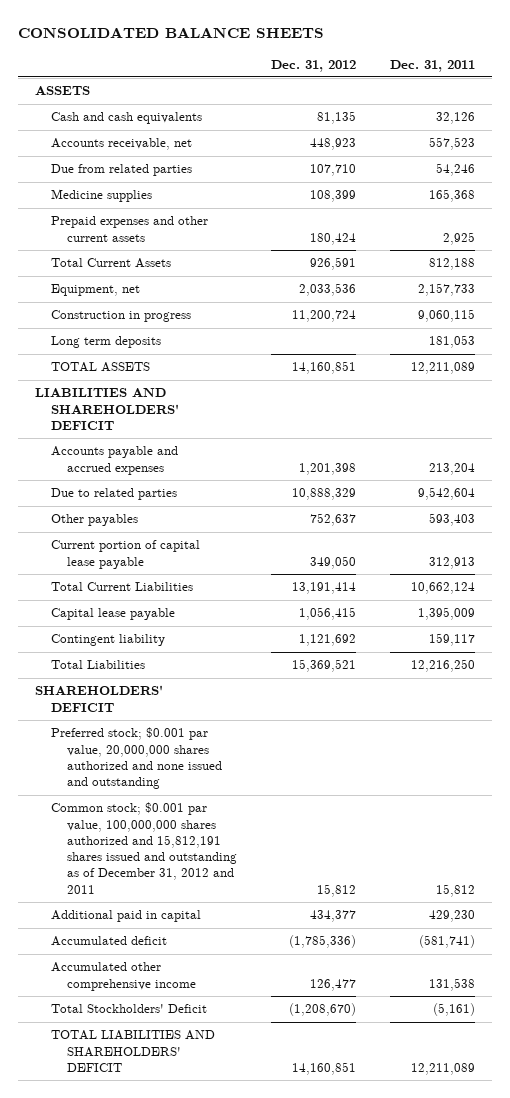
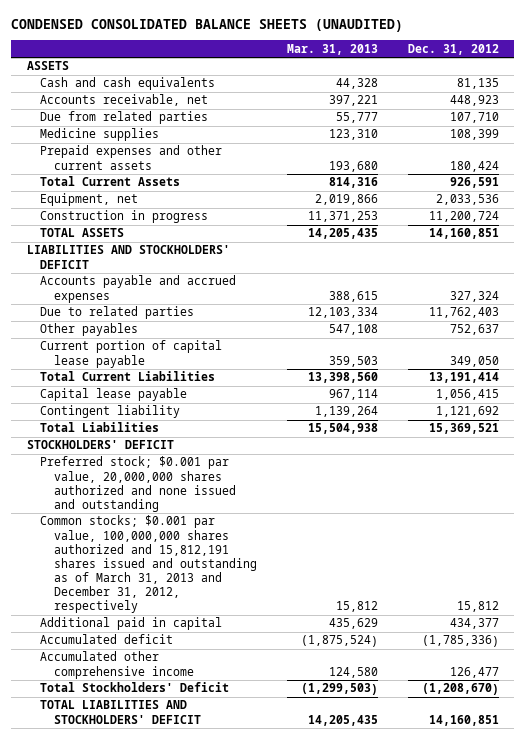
[17,27,324,39] CONSOLIDATED BALANCE SHEETS -> [11,18,404,32] CONDENSED CONSOLIDATED BALANCE SHEETS (UNAUDITED)
[390,59,476,72] Dec. 31, 2011 -> none
none -> [286,43,378,55] Mar. 31, 2013
[50,336,161,349] Long term deposits -> none
[34,388,179,430] LIABILITIES AND SHAREHOLDERS' DEFICIT -> [26,245,230,269] LIABILITIES AND STOCKHOLDERS' DEFICIT
[299,462,357,475] 1,201,398 -> [450,290,500,302] 327,324
[292,488,357,501] 10,888,329 -> [429,307,500,319] 11,762,403
[34,685,163,712] SHAREHOLDERS' DEFICIT -> [26,440,174,450] STOCKHOLDERS' DEFICIT
[50,802,238,894] Common stock; $0.001 par value, 100,000,000 shares authorized and 15,812,191 shares issued and outstanding as of December 31, 2012 and 2011 -> [40,515,257,614] Common stocks; $0.001 par value, 100,000,000 shares authorized and 15,812,191 shares issued and outstanding as of March 31, 2013 and December 31, 2012, respectively
[50,1030,215,1072] TOTAL LIABILITIES AND SHAREHOLDERS' DEFICIT -> [40,700,201,724] TOTAL LIABILITIES AND STOCKHOLDERS' DEFICIT

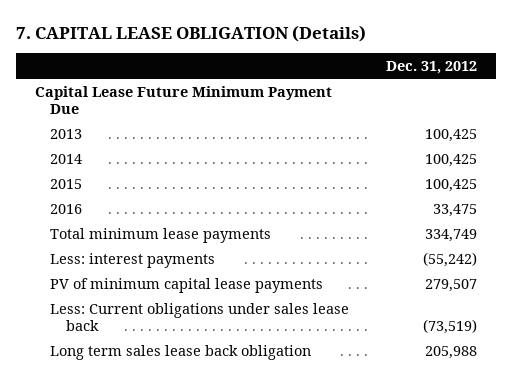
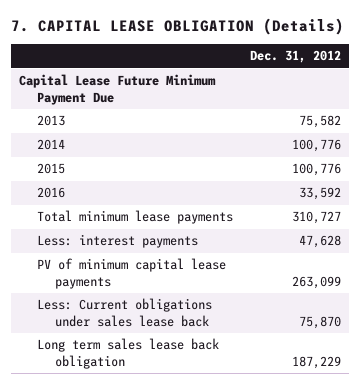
[425,128,478,142] 100,425 -> [298,115,341,129] 75,582
[425,153,478,167] 100,425 -> [291,139,341,153] 100,776
[425,178,478,192] 100,425 -> [291,163,341,177] 100,776
[433,203,478,217] 33,475 -> [298,187,341,201] 33,592
[425,228,478,242] 334,749 -> [291,211,341,225] 310,727
[423,251,478,267] (55,242) -> [298,235,341,249] 47,628
[425,278,478,292] 279,507 -> [291,275,341,289] 263,099
[423,319,478,335] (73,519) -> [298,315,341,329] 75,870
[425,345,478,359] 205,988 -> [291,355,341,369] 187,229

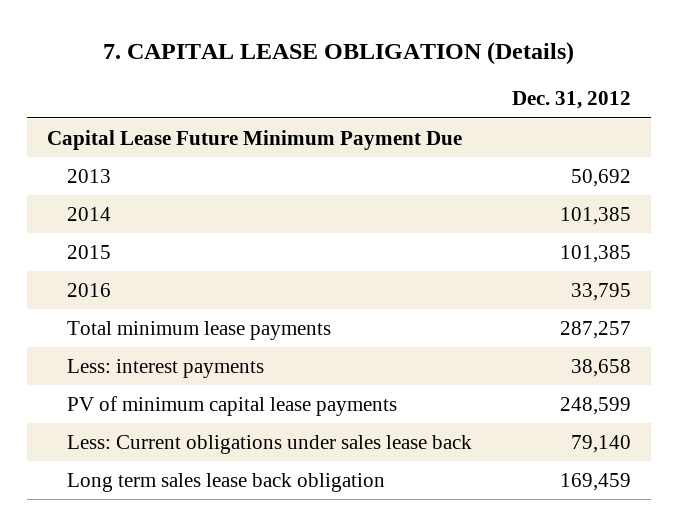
[298,115,341,129] 75,582 -> [571,168,632,187] 50,692
[291,139,341,153] 100,776 -> [560,206,632,225] 101,385
[291,163,341,177] 100,776 -> [560,244,632,263] 101,385
[298,187,341,201] 33,592 -> [571,282,632,301] 33,795
[291,211,341,225] 310,727 -> [560,320,632,339] 287,257
[298,235,341,249] 47,628 -> [571,358,632,377] 38,658
[291,275,341,289] 263,099 -> [560,396,632,415] 248,599
[298,315,341,329] 75,870 -> [571,434,632,453] 79,140
[291,355,341,369] 187,229 -> [560,472,632,491] 169,459

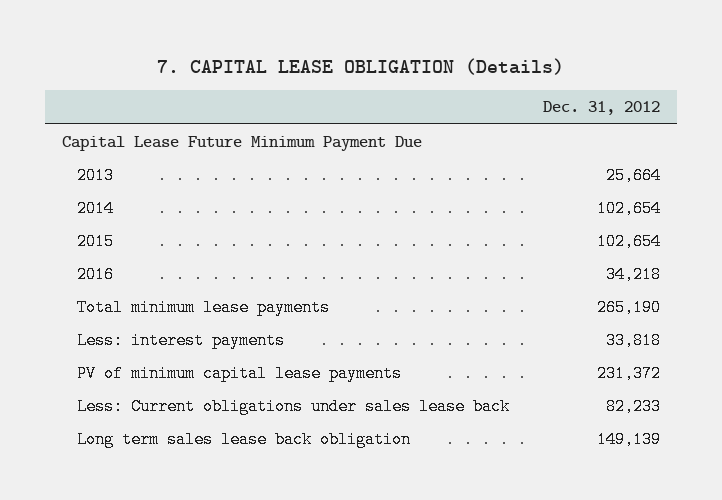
[571,168,632,187] 50,692 -> [606,167,662,185] 25,664
[560,206,632,225] 101,385 -> [597,200,662,218] 102,654
[560,244,632,263] 101,385 -> [597,233,662,251] 102,654
[571,282,632,301] 33,795 -> [606,266,662,284] 34,218
[560,320,632,339] 287,257 -> [597,299,662,317] 265,190
[571,358,632,377] 38,658 -> [606,332,662,350] 33,818
[560,396,632,415] 248,599 -> [597,365,662,383] 231,372
[571,434,632,453] 79,140 -> [606,398,662,416] 82,233
[560,472,632,491] 169,459 -> [597,431,662,449] 149,139

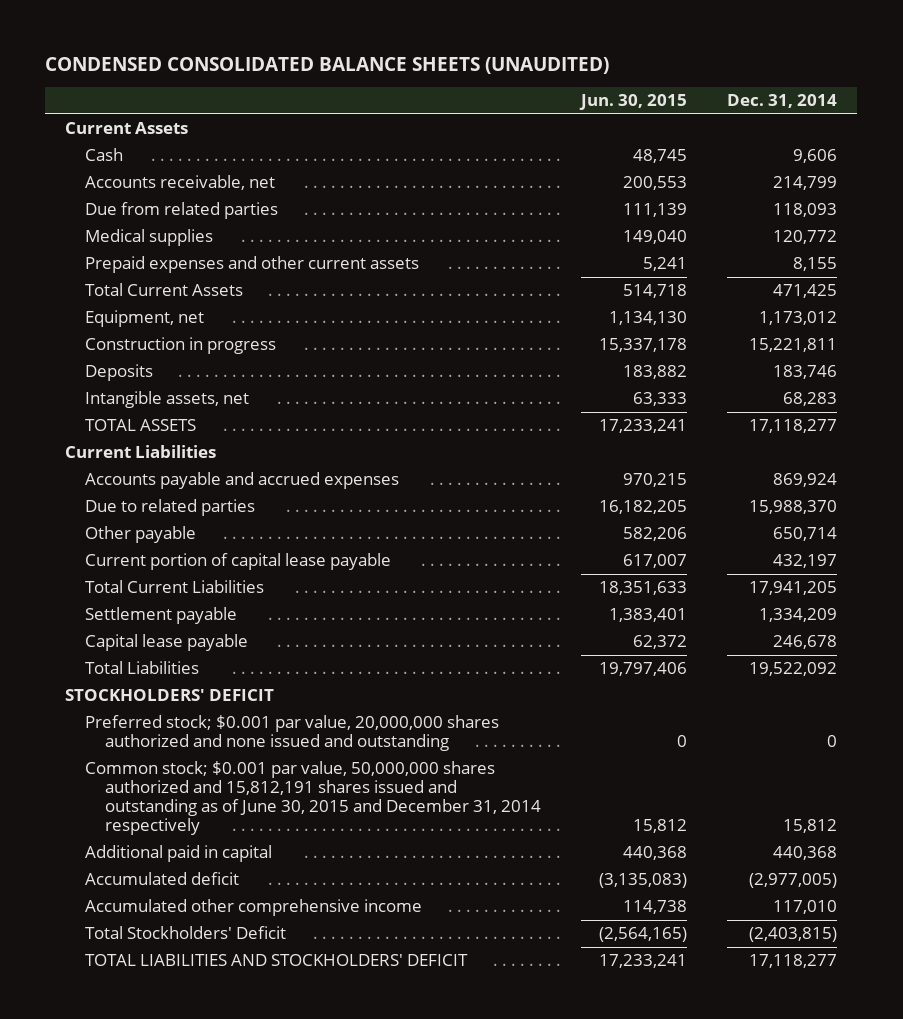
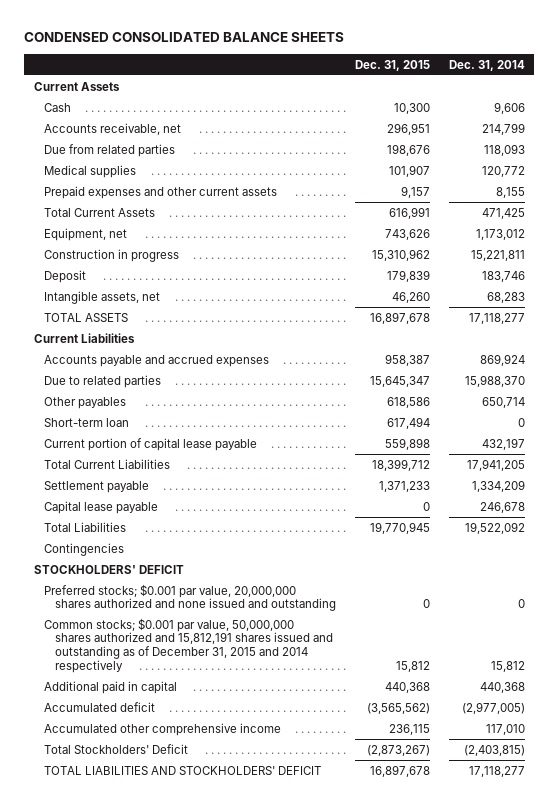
[45,56,610,74] CONDENSED CONSOLIDATED BALANCE SHEETS (UNAUDITED) -> [24,32,345,43] CONDENSED CONSOLIDATED BALANCE SHEETS
[579,94,688,111] Jun. 30, 2015 -> none
none -> [355,59,431,71] Dec. 31, 2015
[85,364,154,382] Deposits -> [44,269,87,283] Deposit
[85,526,197,544] Other payable -> [44,396,127,409] Other payables
none -> [44,417,130,427] Short-term loan
none -> [44,542,125,556] Contingencies
[85,715,500,752] Preferred stock; $0.001 par value, 20,000,000 shares authorized and none issued and outstanding -> [44,583,337,612] Preferred stocks; $0.001 par value, 20,000,000 shares authorized and none issued and outstanding
[85,761,542,836] Common stock; $0.001 par value, 50,000,000 shares authorized and 15,812,191 shares issued and outstanding as of June 30, 2015 and December 31, 2014 respectively -> [44,617,334,674] Common stocks; $0.001 par value, 50,000,000 shares authorized and 15,812,191 shares issued and outstanding as of December 31, 2015 and 2014 respectively

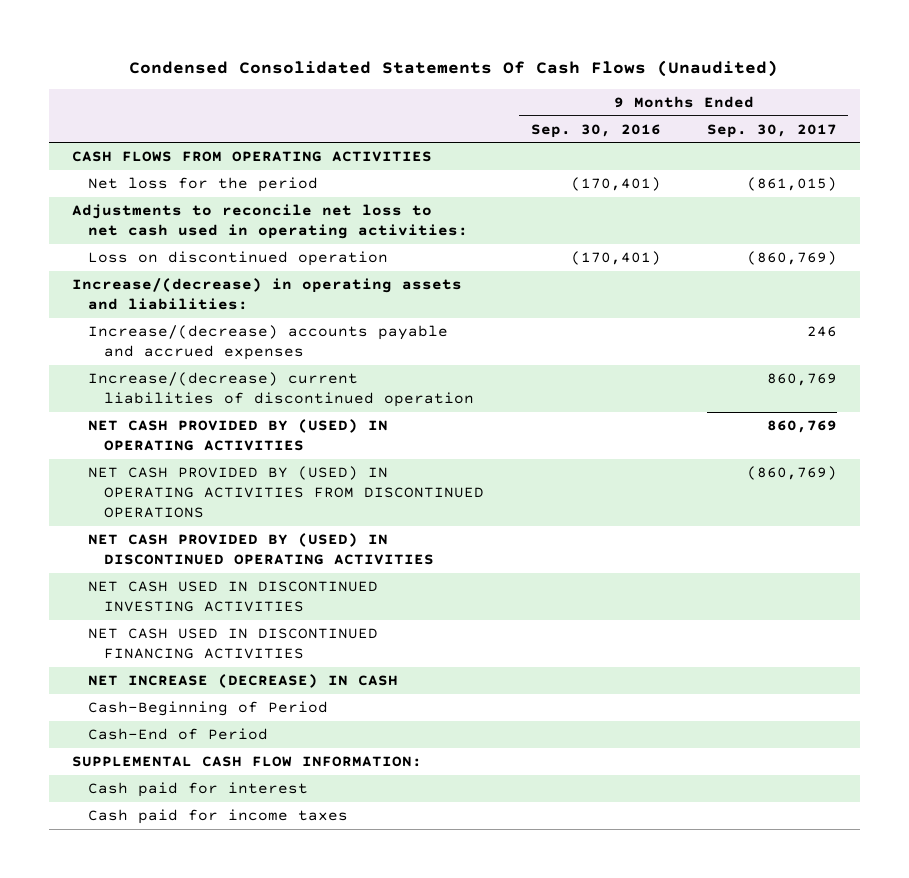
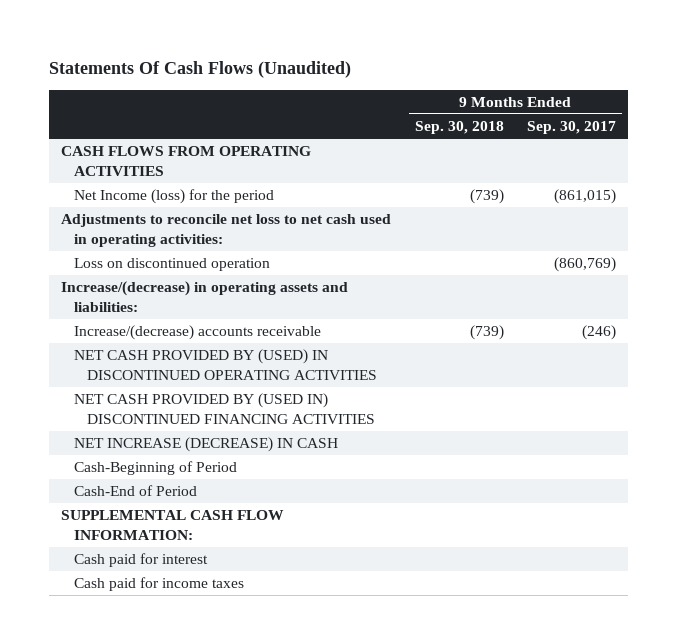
[129,60,779,78] Condensed Consolidated Statements Of Cash Flows (Unaudited) -> [49,60,352,78] Statements Of Cash Flows (Unaudited)
[530,123,661,138] Sep. 30, 2016 -> none
none -> [414,121,504,135] Sep. 30, 2018
[88,176,319,192] Net loss for the period -> [74,189,275,205] Net Income (loss) for the period
[88,324,449,361] Increase/(decrease) accounts payable and accrued expenses -> none
[88,371,475,408] Increase/(decrease) current liabilities of discontinued operation -> none
[88,418,389,452] NET CASH PROVIDED BY (USED) IN OPERATING ACTIVITIES -> none
[88,465,485,519] NET CASH PROVIDED BY (USED) IN OPERATING ACTIVITIES FROM DISCONTINUED OPERATIONS -> none
none -> [74,325,322,341] Increase/(decrease) accounts receivable
[88,580,379,613] NET CASH USED IN DISCONTINUED INVESTING ACTIVITIES -> none
[88,627,379,660] NET CASH USED IN DISCONTINUED FINANCING ACTIVITIES -> [74,393,376,424] NET CASH PROVIDED BY (USED IN) DISCONTINUED FINANCING ACTIVITIES

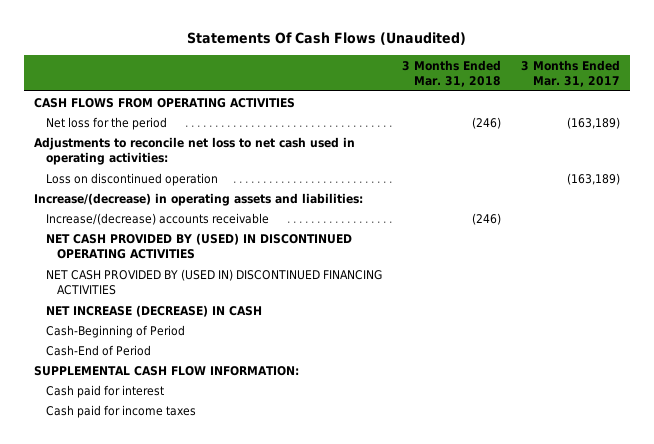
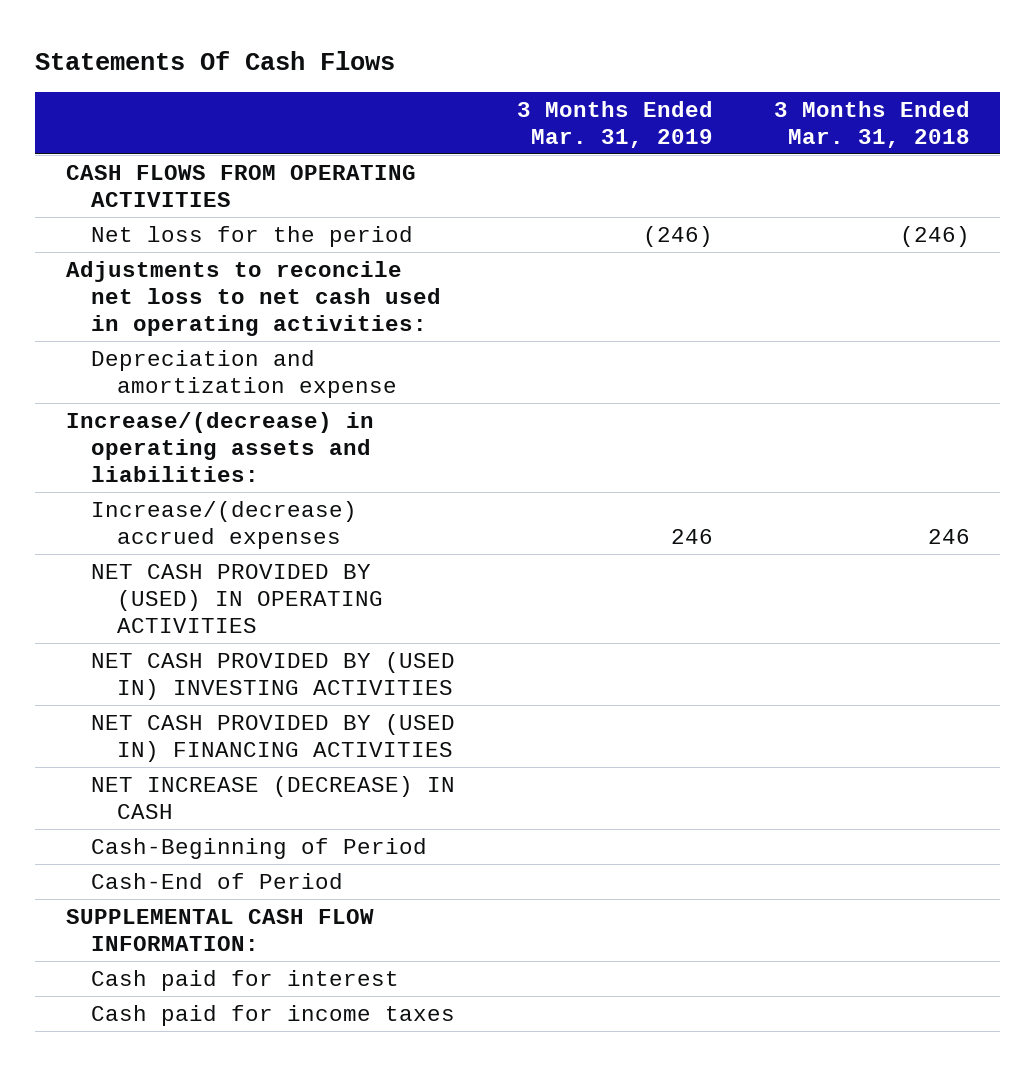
[187,31,467,45] Statements Of Cash Flows (Unaudited) -> [34,50,395,70] Statements Of Cash Flows
[520,59,620,87] 3 Months Ended Mar. 31, 2017 -> none
none -> [516,100,713,148] 3 Months Ended Mar. 31, 2019
[45,172,218,186] Loss on discontinued operation -> none
none -> [91,349,398,398] Depreciation and amortization expense
[45,212,269,225] Increase/(decrease) accounts receivable -> none
none -> [91,500,358,549] Increase/(decrease) accrued expenses
[45,232,352,259] NET CASH PROVIDED BY (USED) IN DISCONTINUED OPERATING ACTIVITIES -> [91,563,384,633] NET CASH PROVIDED BY (USED) IN OPERATING ACTIVITIES
none -> [91,651,456,700] NET CASH PROVIDED BY (USED IN) INVESTING ACTIVITIES
[45,268,382,295] NET CASH PROVIDED BY (USED IN) DISCONTINUED FINANCING ACTIVITIES -> [91,713,456,762] NET CASH PROVIDED BY (USED IN) FINANCING ACTIVITIES

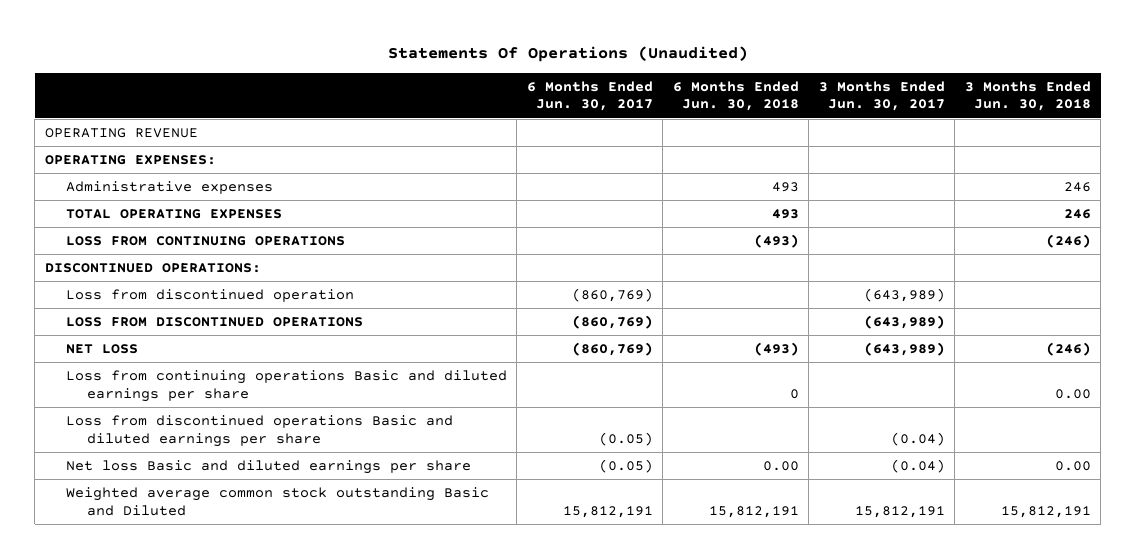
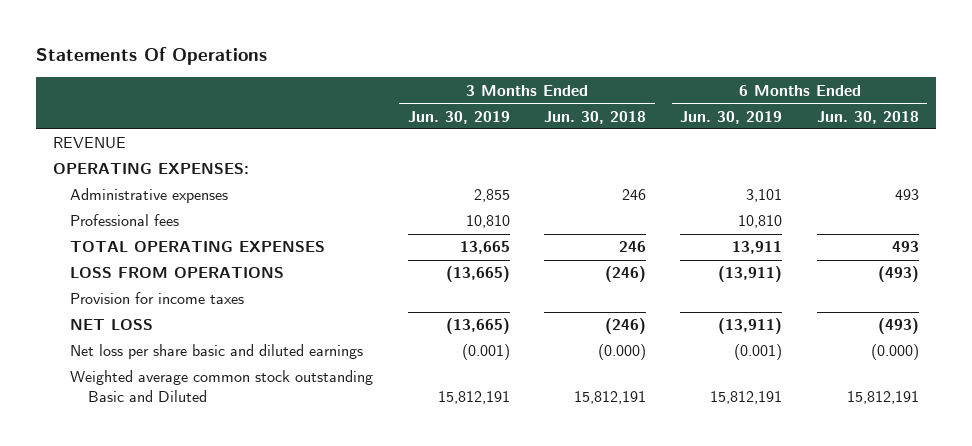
[387,45,748,62] Statements Of Operations (Unaudited) -> [36,47,268,66] Statements Of Operations
[526,80,653,112] 6 Months Ended Jun. 30, 2017 -> none
[818,80,945,112] 3 Months Ended Jun. 30, 2017 -> none
none -> [407,110,510,124] Jun. 30, 2019
none -> [680,110,783,124] Jun. 30, 2019
[44,128,198,139] OPERATING REVENUE -> [53,137,127,149] REVENUE
none -> [70,214,180,227] Professional fees
[44,263,261,274] DISCONTINUED OPERATIONS: -> none
[65,289,354,303] Loss from discontinued operation -> none
[65,317,363,328] LOSS FROM DISCONTINUED OPERATIONS -> none
[65,236,345,247] LOSS FROM CONTINUING OPERATIONS -> [70,267,285,279] LOSS FROM OPERATIONS
none -> [70,292,245,305] Provision for income taxes
[65,370,507,402] Loss from continuing operations Basic and diluted earnings per share -> none
[65,415,453,447] Loss from discontinued operations Basic and diluted earnings per share -> none
[65,460,471,475] Net loss Basic and diluted earnings per share -> [70,344,364,360] Net loss per share basic and diluted earnings
[762,461,799,472] 0.00 -> [870,344,919,361] (0.000)
[1054,461,1091,472] 0.00 -> [598,344,647,361] (0.000)

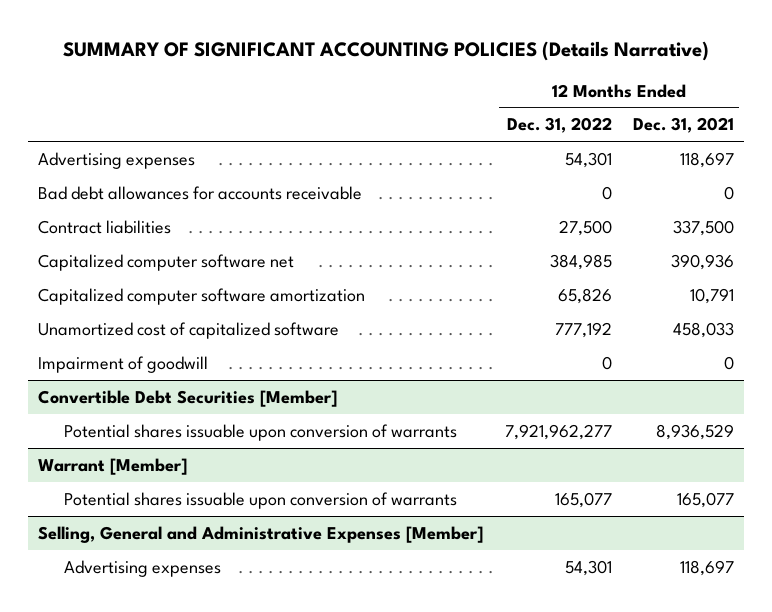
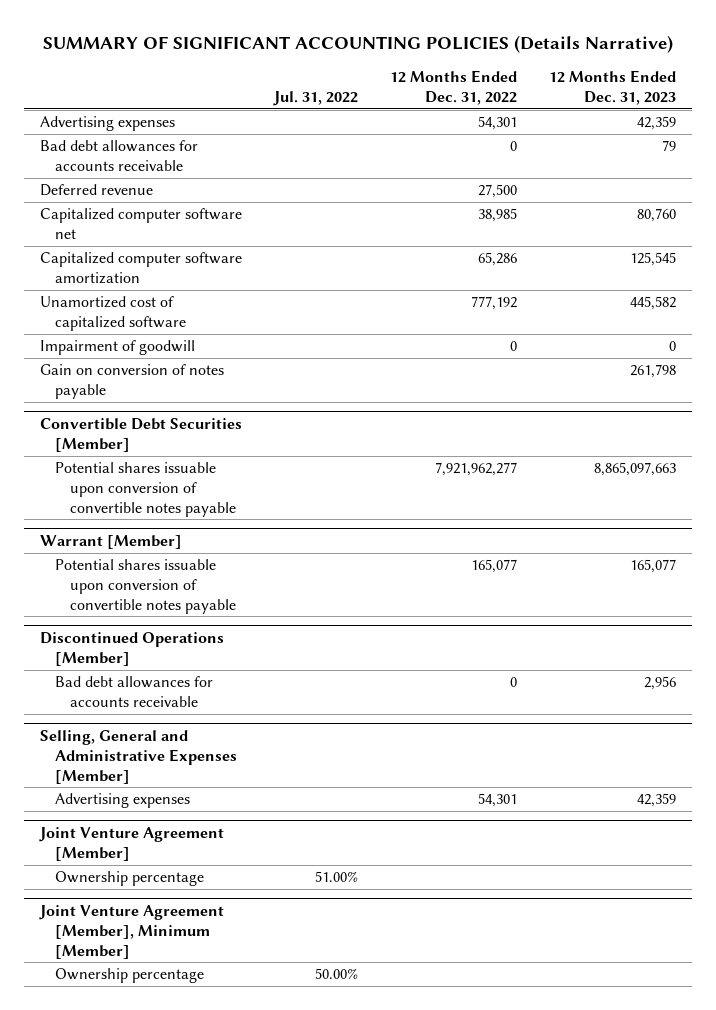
[632,117,734,134] Dec. 31, 2021 -> none
none -> [272,91,358,107] Jul. 31, 2022
none -> [549,70,677,106] 12 Months Ended Dec. 31, 2023
[38,219,172,234] Contract liabilities -> [39,184,153,197] Deferred revenue
[549,253,612,270] 384,985 -> [477,208,517,223] 38,985
[557,287,612,304] 65,826 -> [477,252,517,267] 65,286
none -> [39,364,224,399] Gain on conversion of notes payable
[64,423,458,441] Potential shares issuable upon conversion of warrants -> [55,462,237,517] Potential shares issuable upon conversion of convertible notes payable
[64,491,458,509] Potential shares issuable upon conversion of warrants -> [55,559,237,614] Potential shares issuable upon conversion of convertible notes payable
none -> [39,632,224,666] Discontinued Operations [Member]
none -> [55,676,214,707] Bad debt allowances for accounts receivable
none -> [38,827,224,861] Joint Venture Agreement [Member]
none -> [55,871,205,887] Ownership percentage
none -> [38,905,224,959] Joint Venture Agreement [Member], Minimum [Member]
none -> [55,968,205,984] Ownership percentage

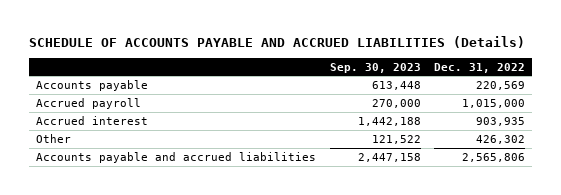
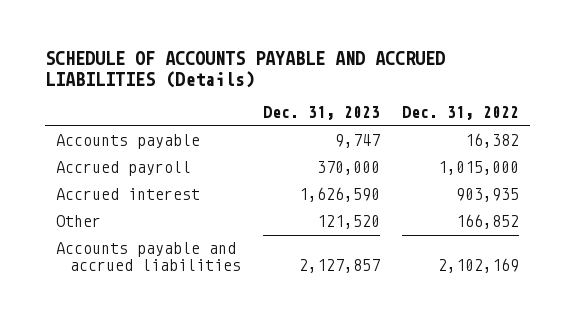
[329,62,421,73] Sep. 30, 2023 -> none
none -> [263,106,381,121] Dec. 31, 2023
[476,80,526,90] 220,569 -> [465,133,520,149] 16,382
[476,134,526,144] 426,302 -> [456,214,520,230] 166,852
[462,152,526,162] 2,565,806 -> [438,258,520,274] 2,102,169

